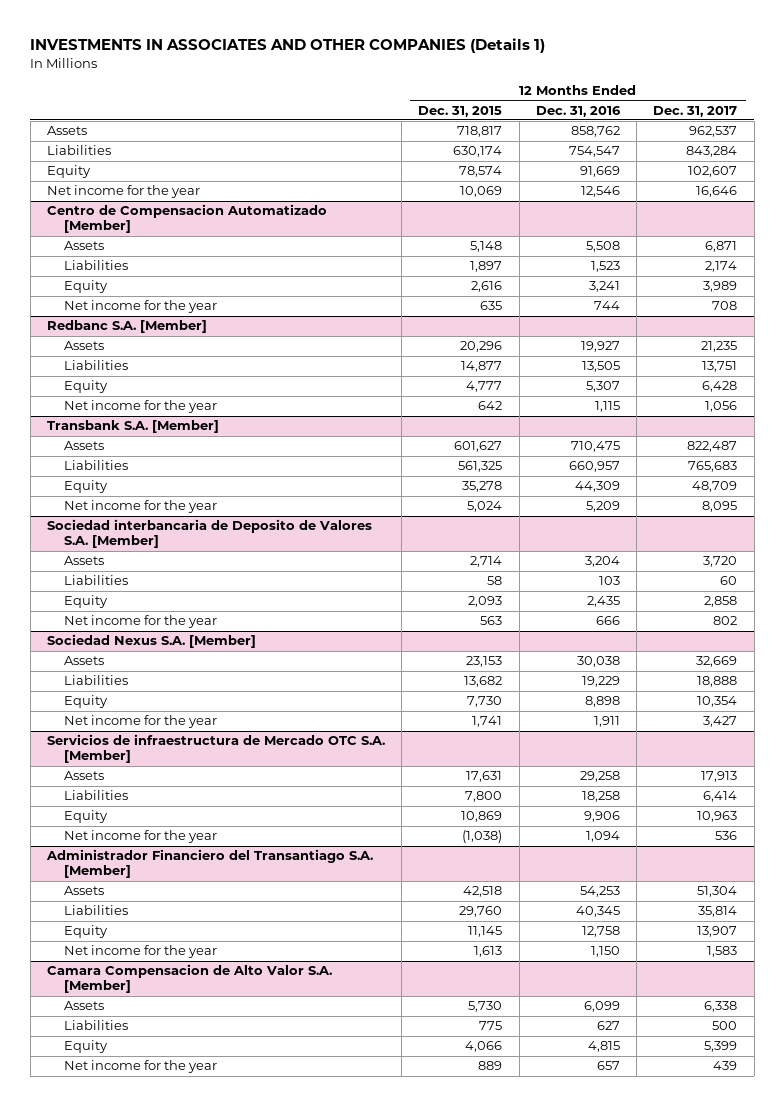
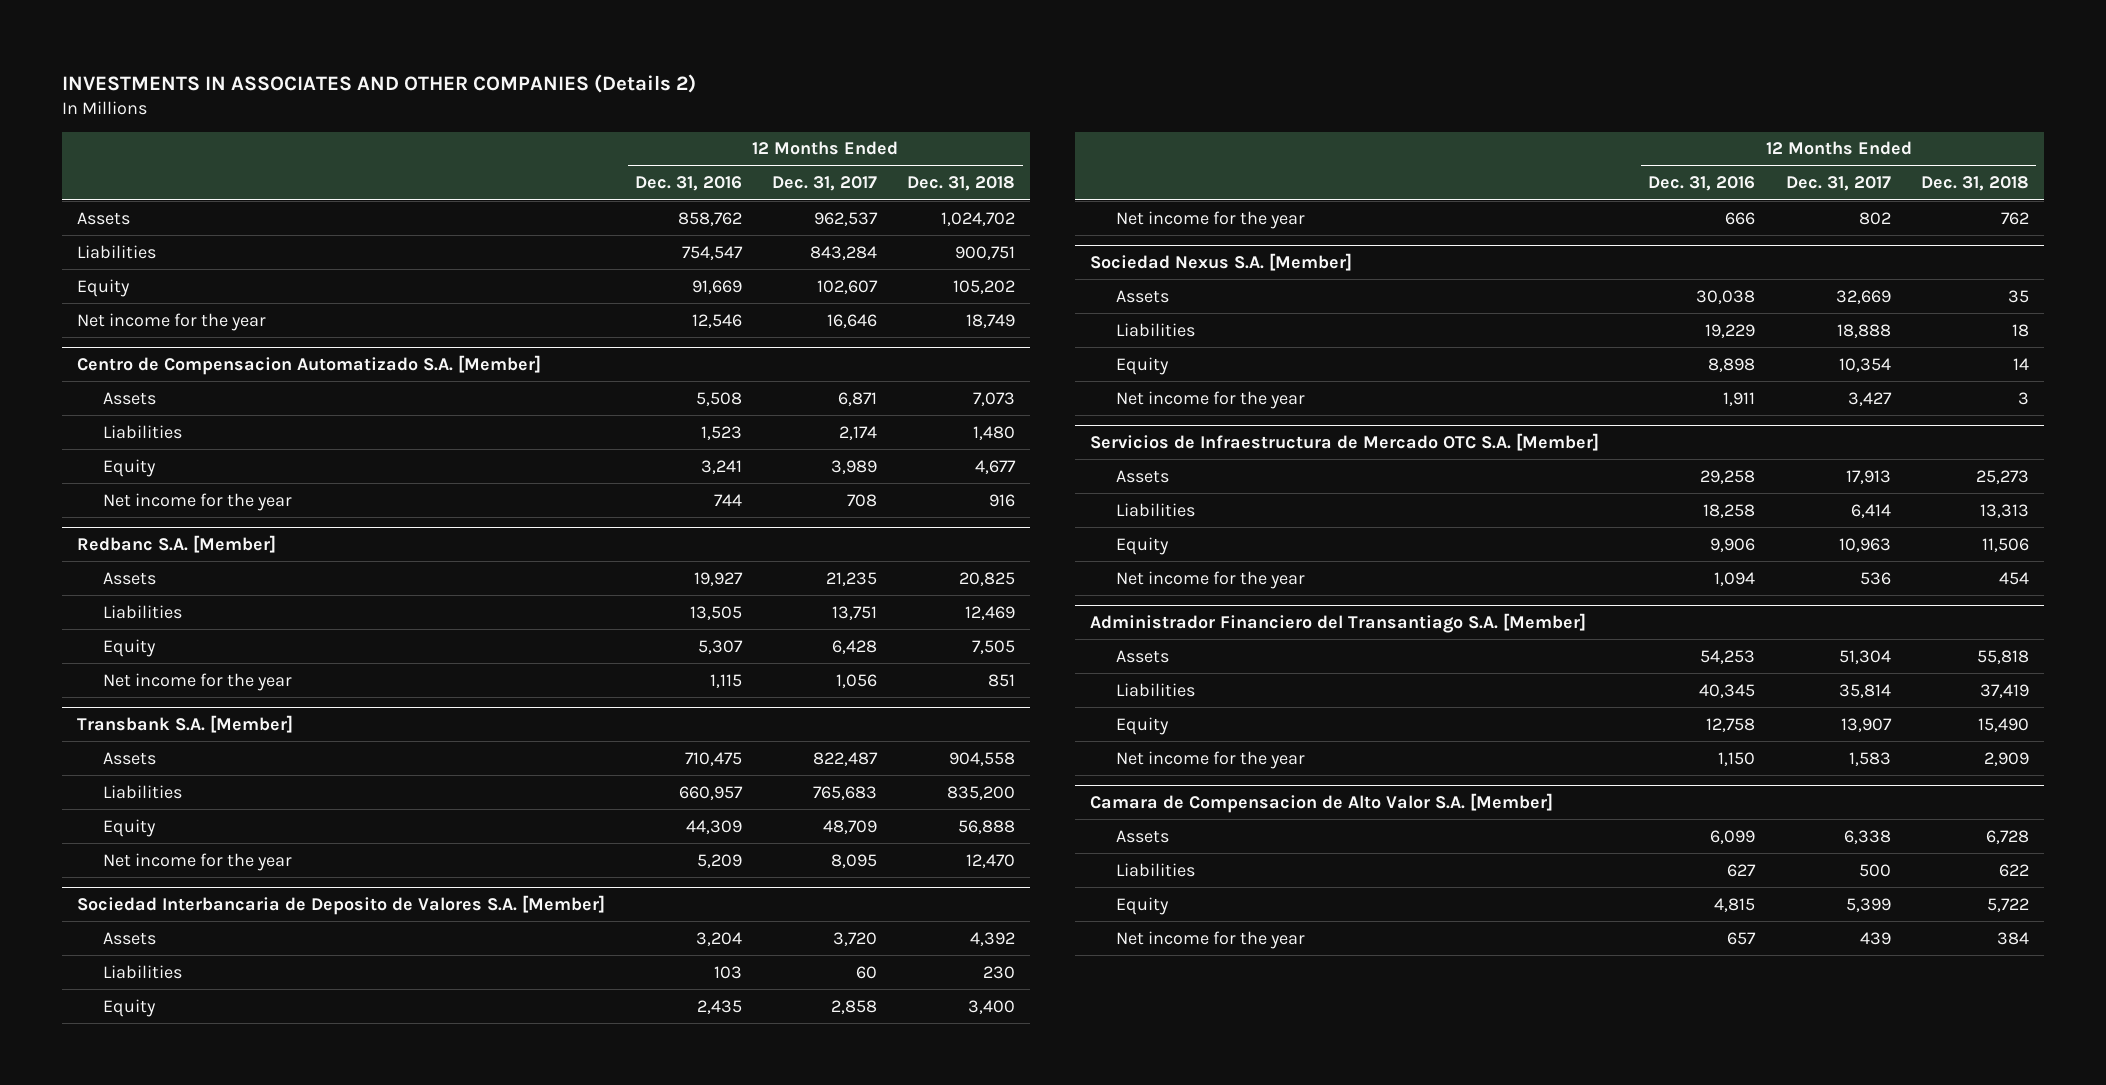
[30,38,546,54] INVESTMENTS IN ASSOCIATES AND OTHER COMPANIES (Details 1) -> [61,73,696,93] INVESTMENTS IN ASSOCIATES AND OTHER COMPANIES (Details 2)
[418,105,503,117] Dec. 31, 2015 -> none
none -> [907,176,1016,192] Dec. 31, 2018
[46,204,327,234] Centro de Compensacion Automatizado [Member] -> [76,354,541,375] Centro de Compensacion Automatizado S.A. [Member]
[46,519,372,549] Sociedad interbancaria de Deposito de Valores S.A. [Member] -> [76,894,605,915] Sociedad Interbancaria de Deposito de Valores S.A. [Member]
[46,734,385,764] Servicios de infraestructura de Mercado OTC S.A. [Member] -> [1090,432,1600,451] Servicios de Infraestructura de Mercado OTC S.A. [Member]
[46,964,332,994] Camara Compensacion de Alto Valor S.A. [Member] -> [1090,792,1554,813] Camara de Compensacion de Alto Valor S.A. [Member]

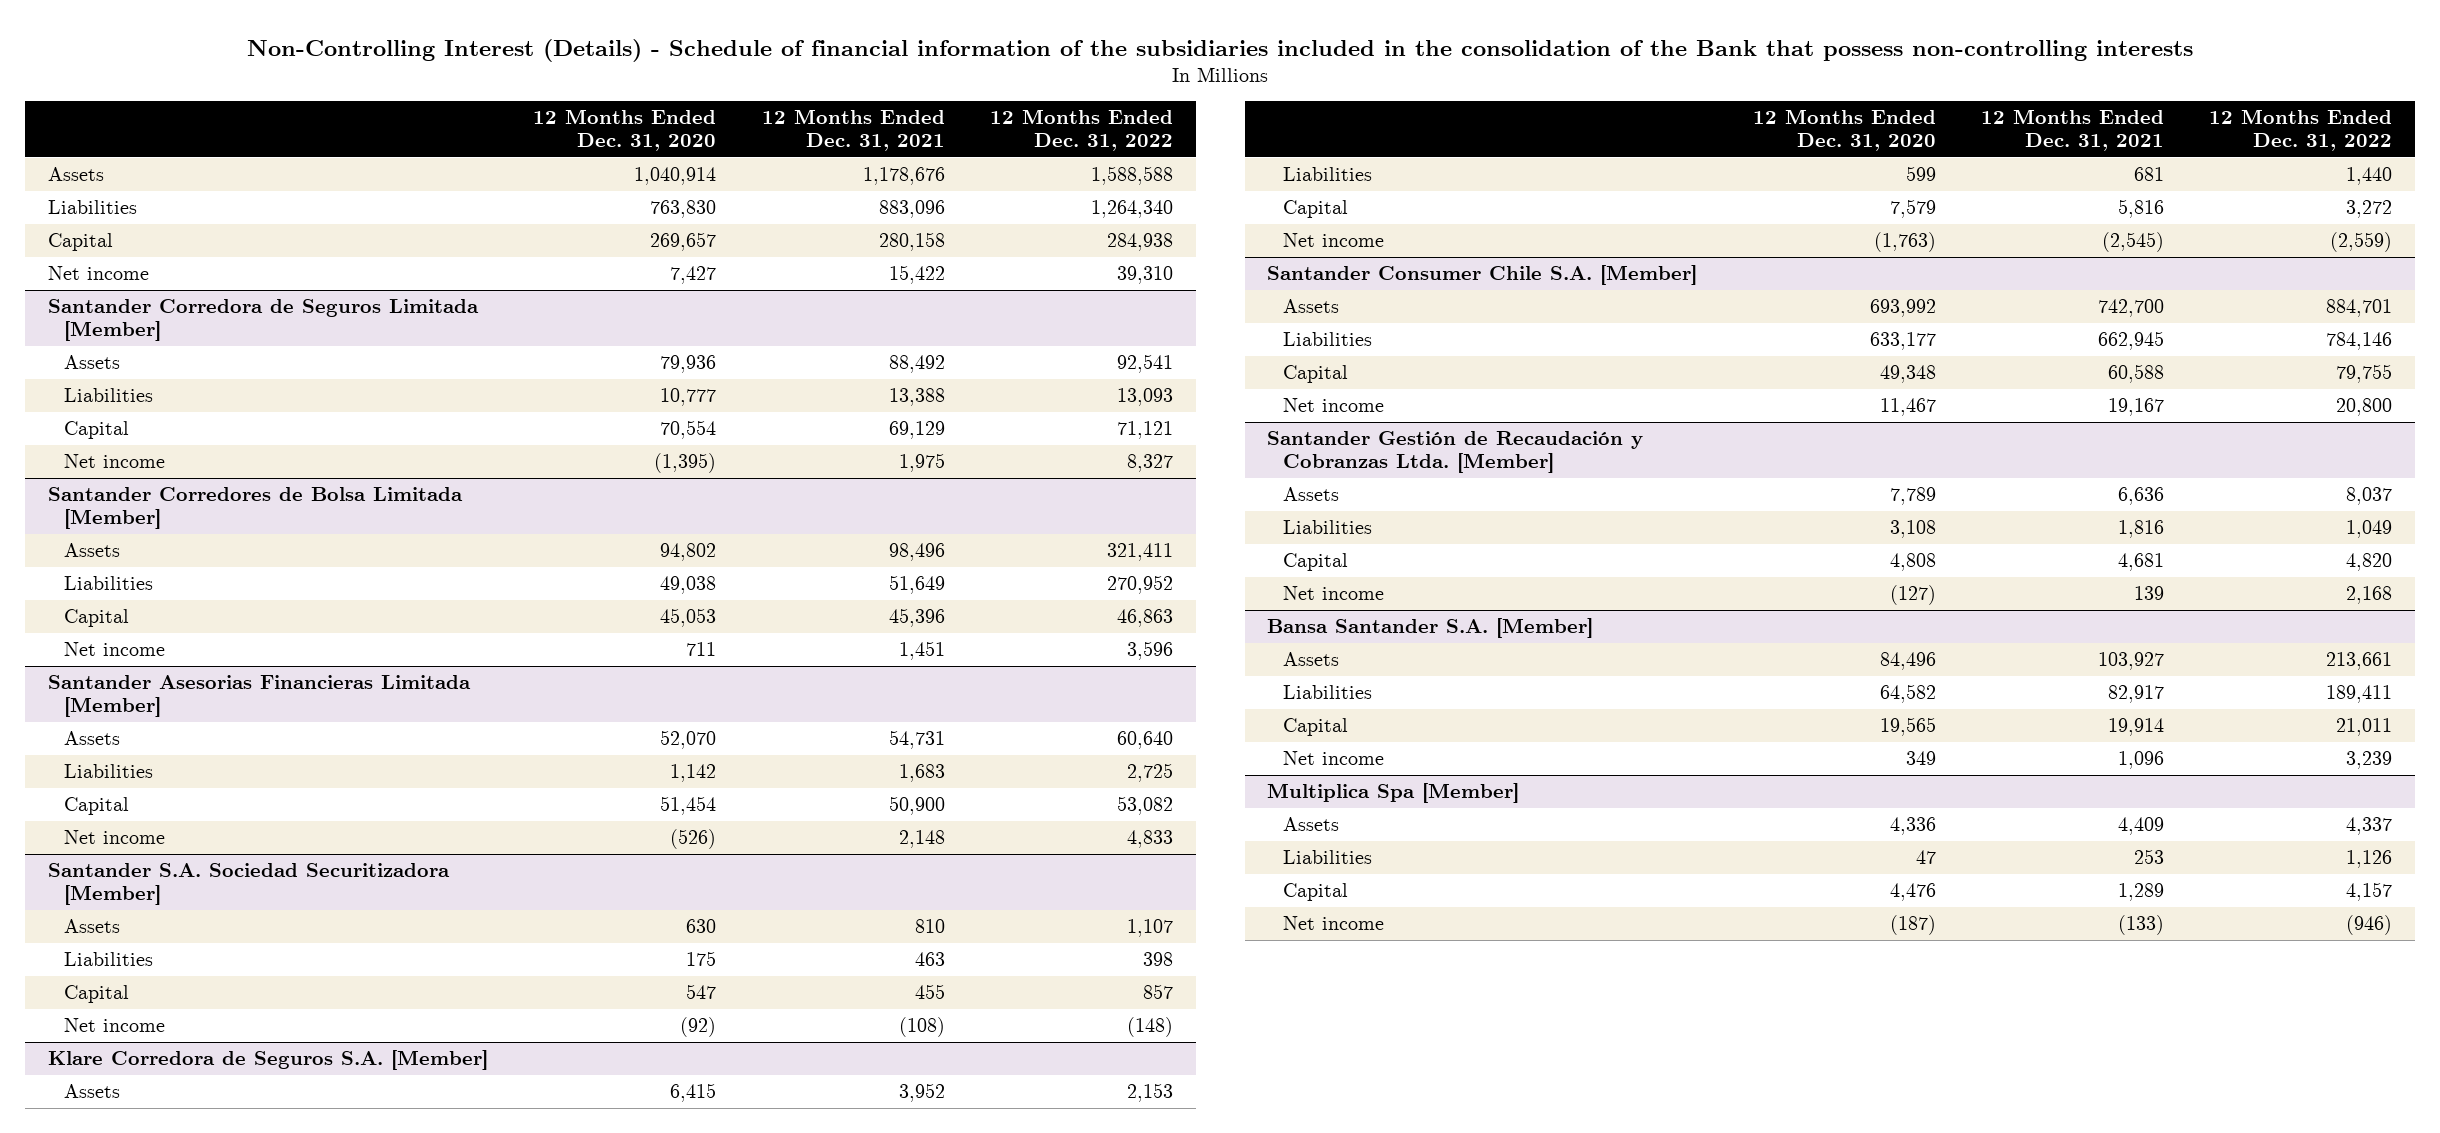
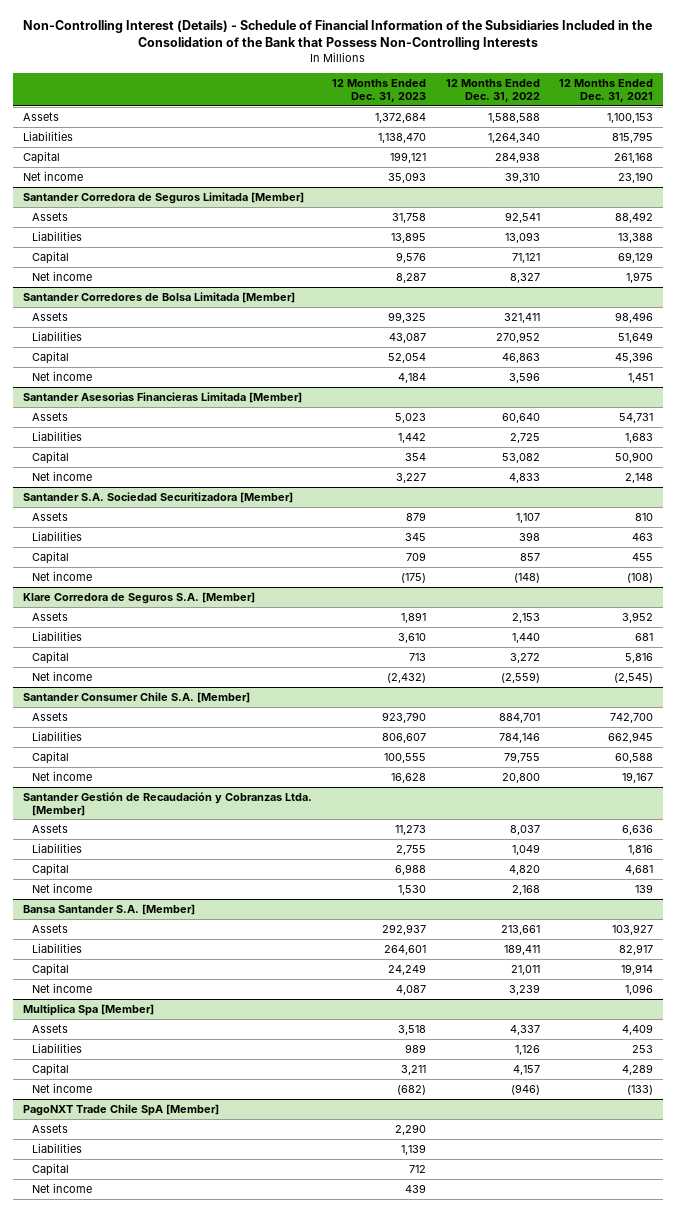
[247,38,2194,62] Non-Controlling Interest (Details) - Schedule of financial information of the subsidiaries included in the consolidation of the Bank that possess non-controlling interests -> [23,20,653,51] Non-Controlling Interest (Details) - Schedule of Financial Information of the Subsidiaries Included in the Consolidation of the Bank that Possess Non-Controlling Interests
[533,109,717,152] 12 Months Ended Dec. 31, 2020 -> none
none -> [331,79,426,102] 12 Months Ended Dec. 31, 2023
[862,166,945,185] 1,178,676 -> [607,112,654,123] 1,100,153
[878,199,945,218] 883,096 -> [612,131,654,143] 815,795
[878,231,945,251] 280,158 -> [614,152,654,163] 261,168
[888,264,945,284] 15,422 -> [618,171,654,183] 23,190
[2117,882,2164,901] 1,289 -> [622,1063,654,1075] 4,289
none -> [22,1103,219,1116] PagoNXT Trade Chile SpA [Member]
none -> [32,1123,69,1133] Assets
none -> [32,1142,83,1153] Liabilities
none -> [32,1162,70,1176] Capital
none -> [32,1182,93,1193] Net income

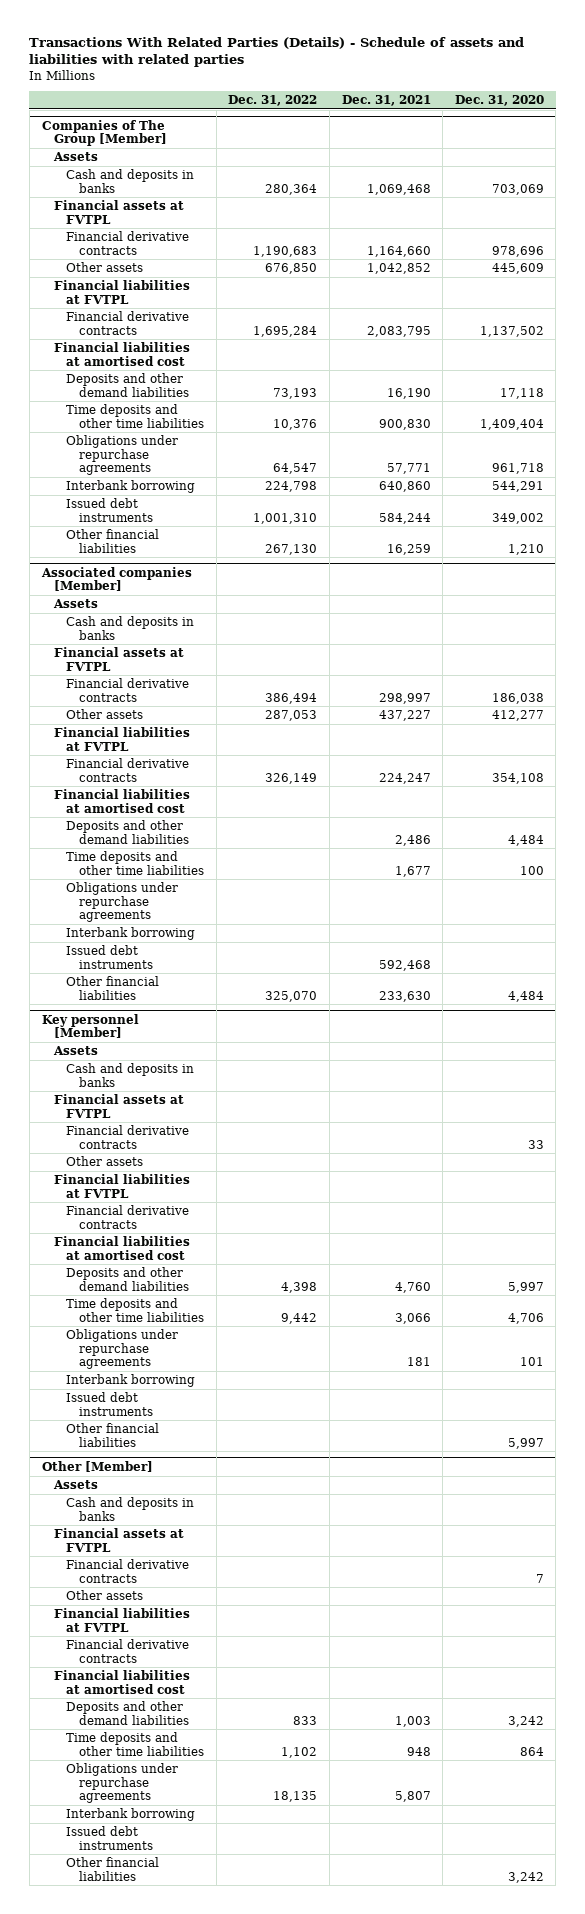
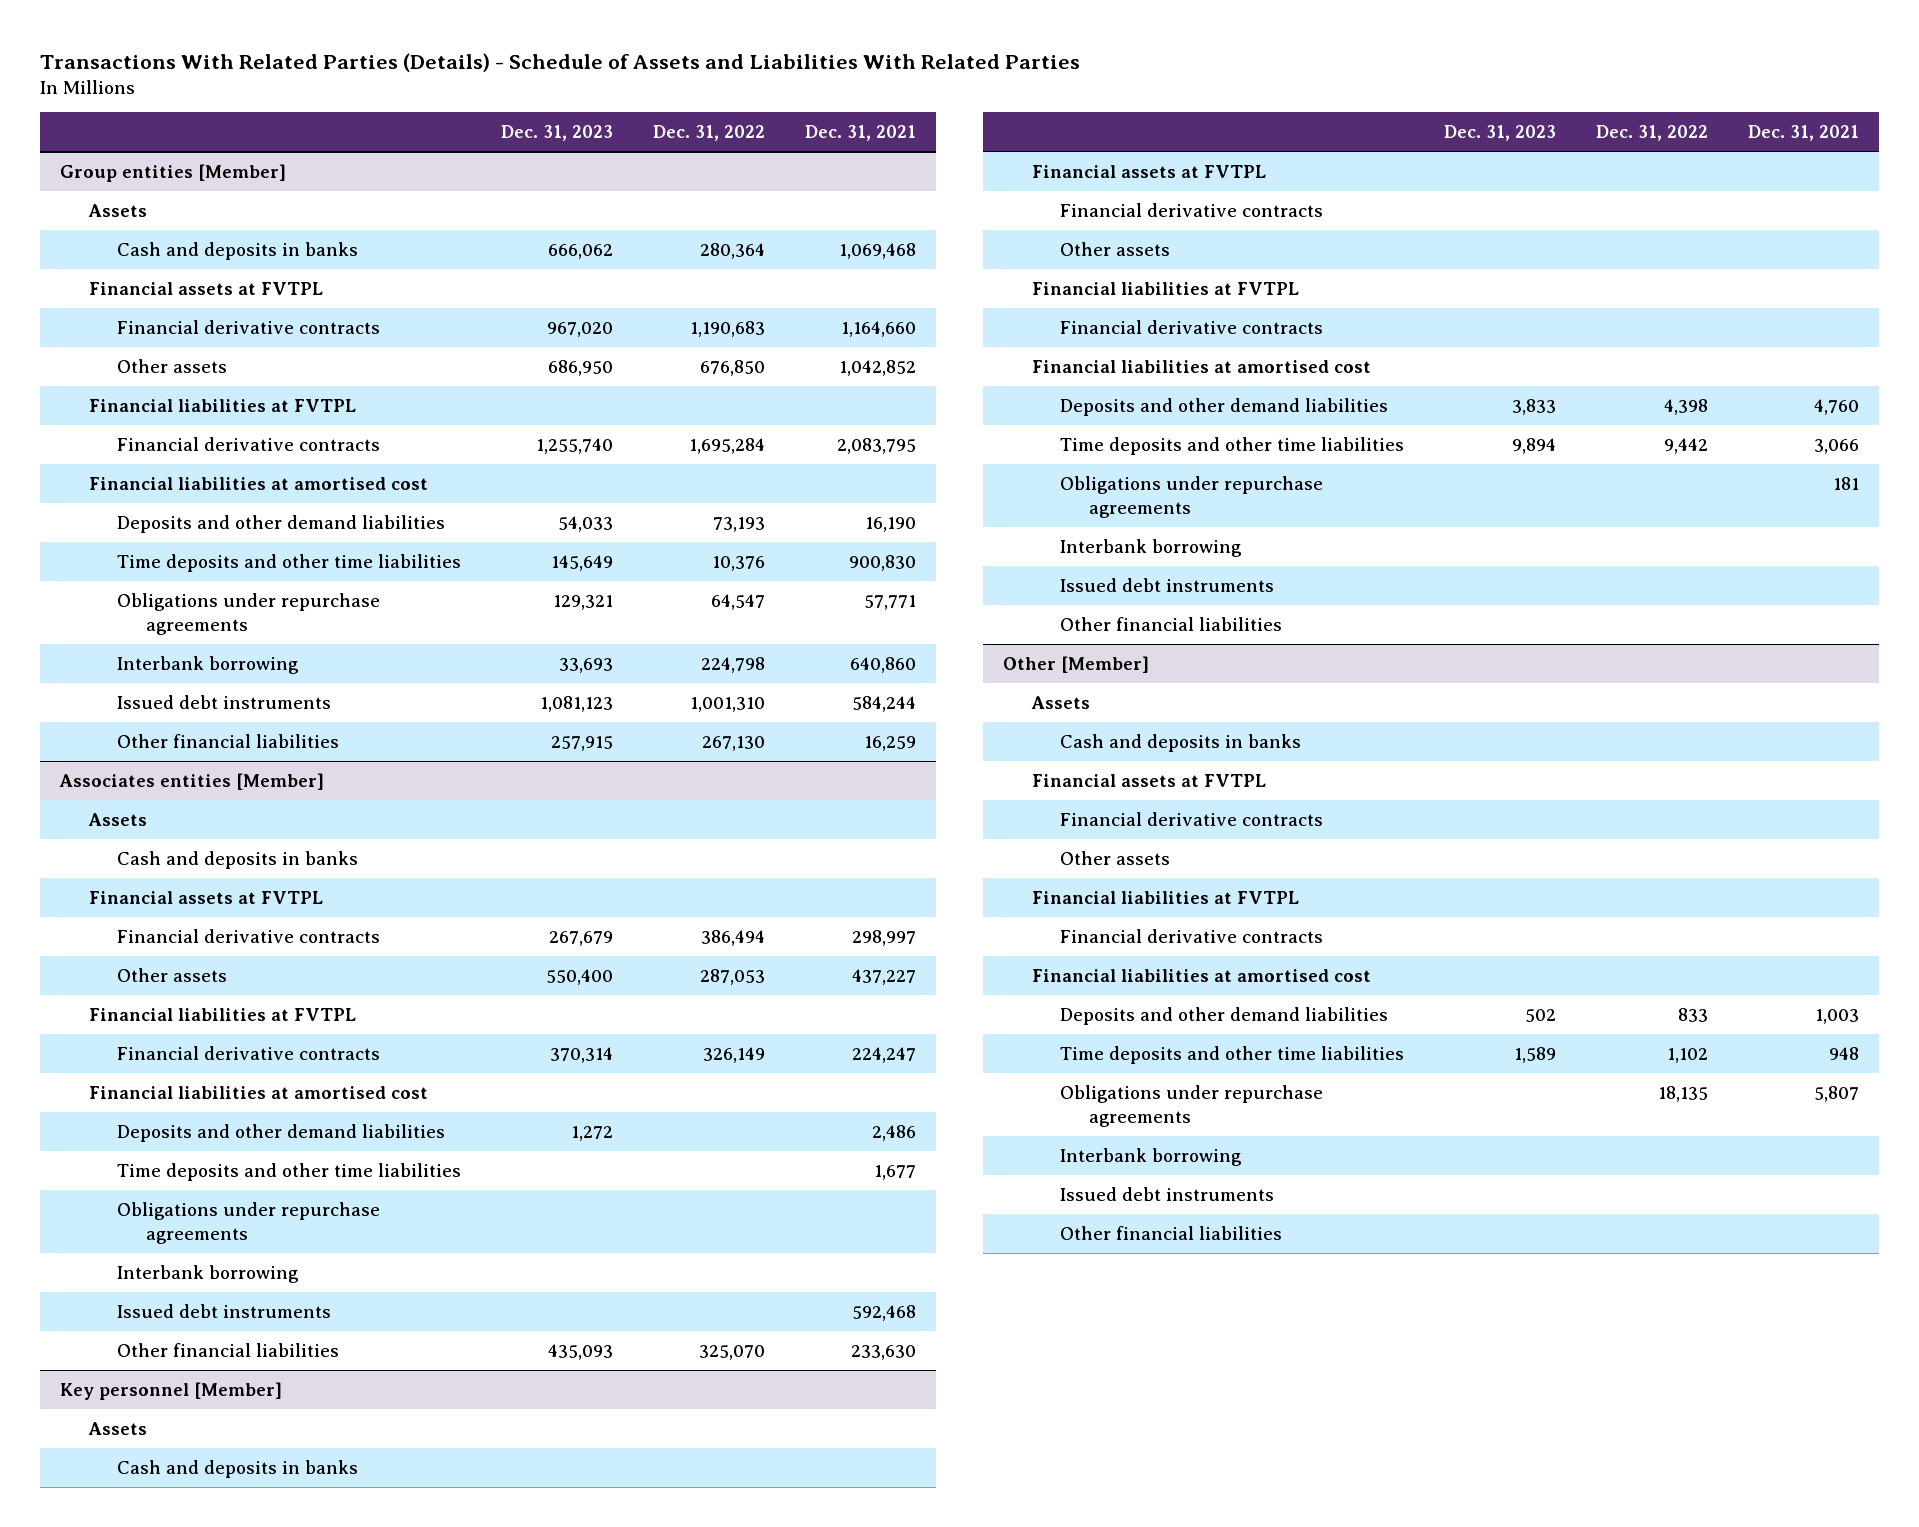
[29,36,525,68] Transactions With Related Parties (Details) - Schedule of assets and liabilities with related parties -> [39,52,1080,72] Transactions With Related Parties (Details) - Schedule of Assets and Liabilities With Related Parties
[454,94,544,106] Dec. 31, 2020 -> none
none -> [501,125,614,142] Dec. 31, 2023
[41,119,168,147] Companies of The Group [Member] -> [59,163,286,182] Group entities [Member]
[40,566,192,592] Associated companies [Member] -> [58,772,324,790] Associates entities [Member]

